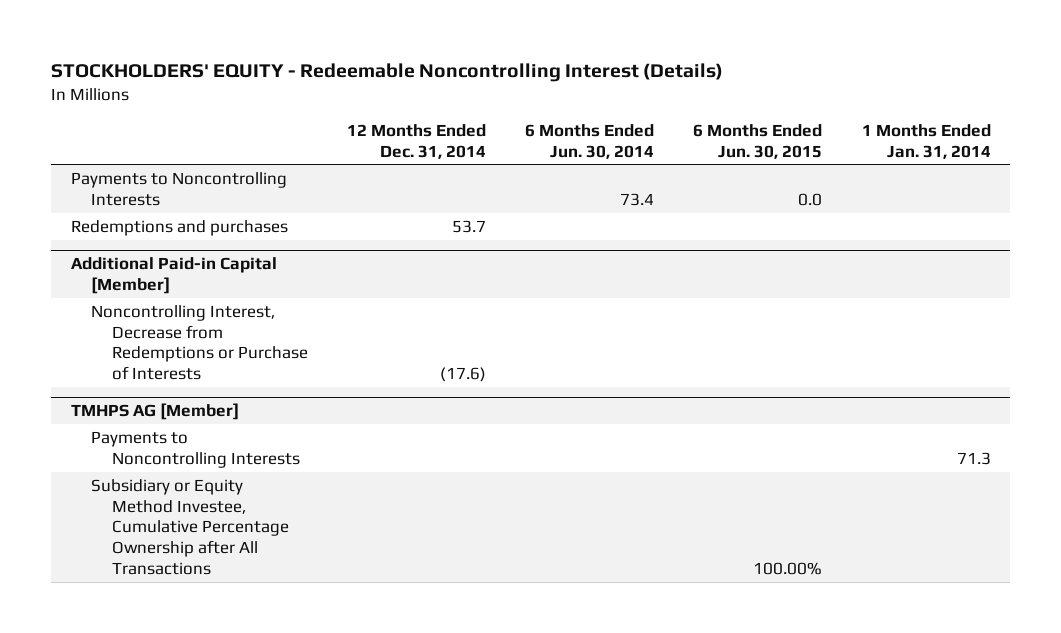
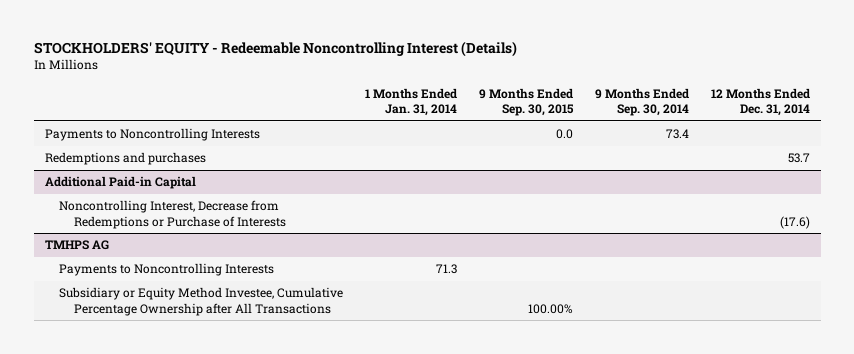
[525,123,655,159] 6 Months Ended Jun. 30, 2014 -> none
[693,123,823,159] 6 Months Ended Jun. 30, 2015 -> none
none -> [478,87,574,116] 9 Months Ended Sep. 30, 2015
none -> [594,87,689,116] 9 Months Ended Sep. 30, 2014
[70,257,277,295] Additional Paid-in Capital [Member] -> [44,176,196,190] Additional Paid-in Capital
[70,403,239,421] TMHPS AG [Member] -> [44,240,109,251] TMHPS AG

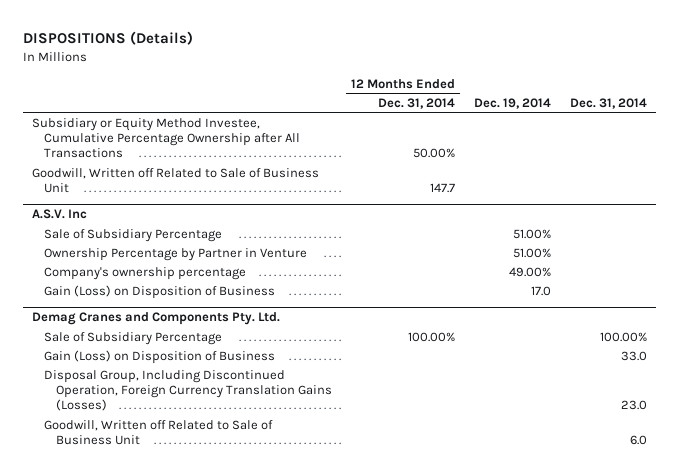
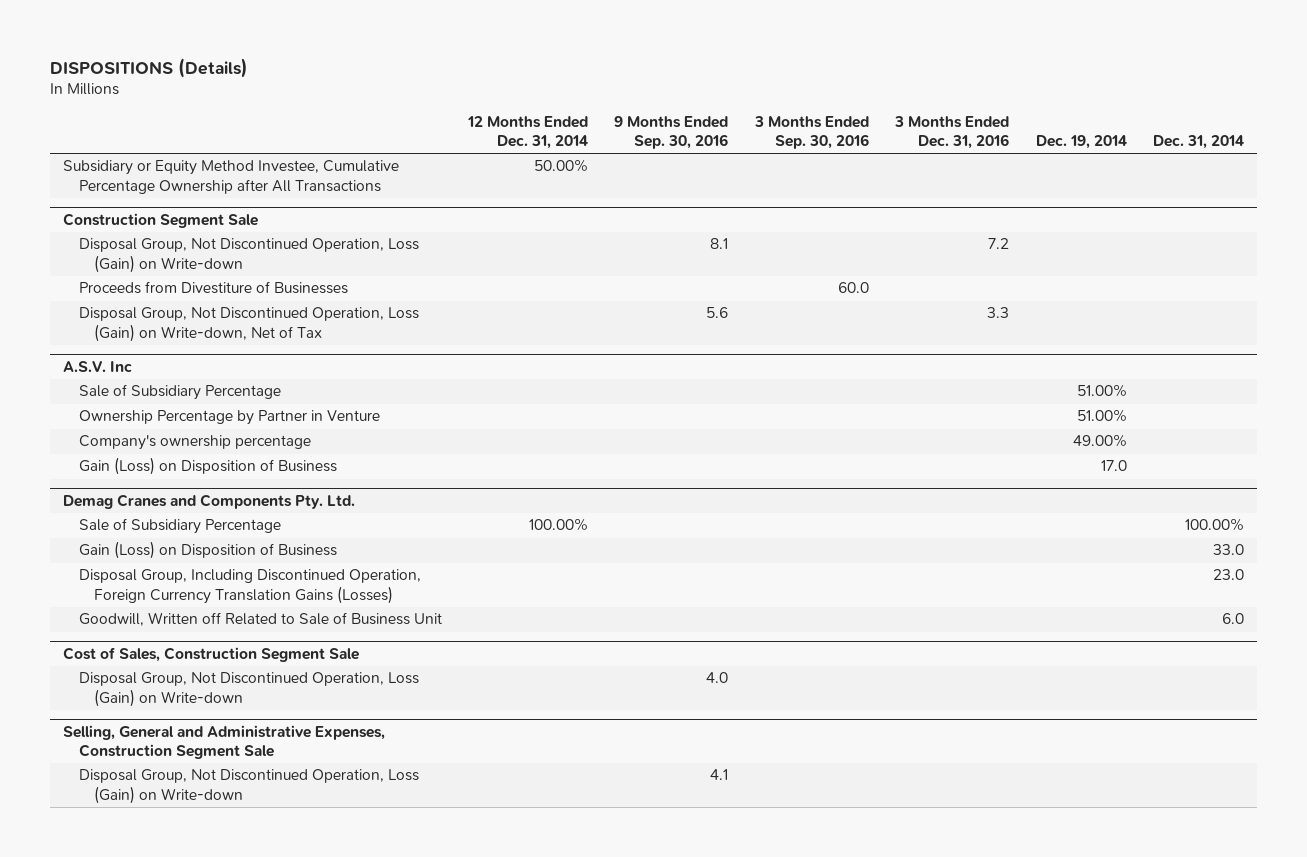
none -> [614,116,729,150] 9 Months Ended Sep. 30, 2016
none -> [753,116,869,150] 3 Months Ended Sep. 30, 2016
none -> [894,116,1010,150] 3 Months Ended Dec. 31, 2016
[32,167,320,193] Goodwill, Written off Related to Sale of Business Unit -> none
none -> [63,213,259,229] Construction Segment Sale
none -> [78,238,419,273] Disposal Group, Not Discontinued Operation, Loss (Gain) on Write-down
none -> [78,281,348,295] Proceeds from Divestiture of Businesses
none -> [78,307,419,342] Disposal Group, Not Discontinued Operation, Loss (Gain) on Write-down, Net of Tax
none -> [63,647,360,663] Cost of Sales, Construction Segment Sale
none -> [78,672,419,707] Disposal Group, Not Discontinued Operation, Loss (Gain) on Write-down
none -> [63,725,386,760] Selling, General and Administrative Expenses, Construction Segment Sale
none -> [78,769,419,804] Disposal Group, Not Discontinued Operation, Loss (Gain) on Write-down

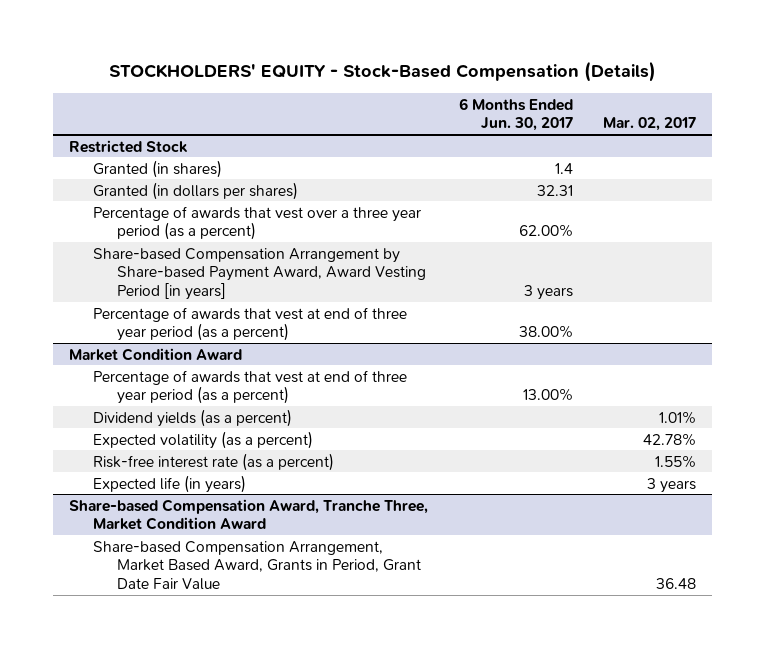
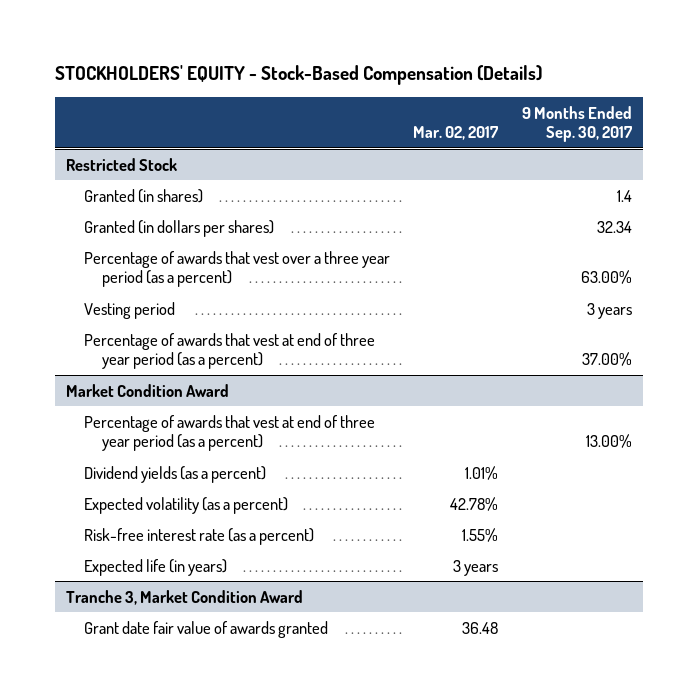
[458,97,573,132] 6 Months Ended Jun. 30, 2017 -> none
none -> [521,105,633,142] 9 Months Ended Sep. 30, 2017
[92,247,426,300] Share-based Compensation Arrangement by Share-based Payment Award, Award Vesting Period [in years] -> [84,301,176,319] Vesting period
[68,498,428,531] Share-based Compensation Award, Tranche Three, Market Condition Award -> none
[92,540,421,590] Share-based Compensation Arrangement, Market Based Award, Grants in Period, Grant Date Fair Value -> none
none -> [66,589,304,605] Tranche 3, Market Condition Award
none -> [84,620,329,638] Grant date fair value of awards granted

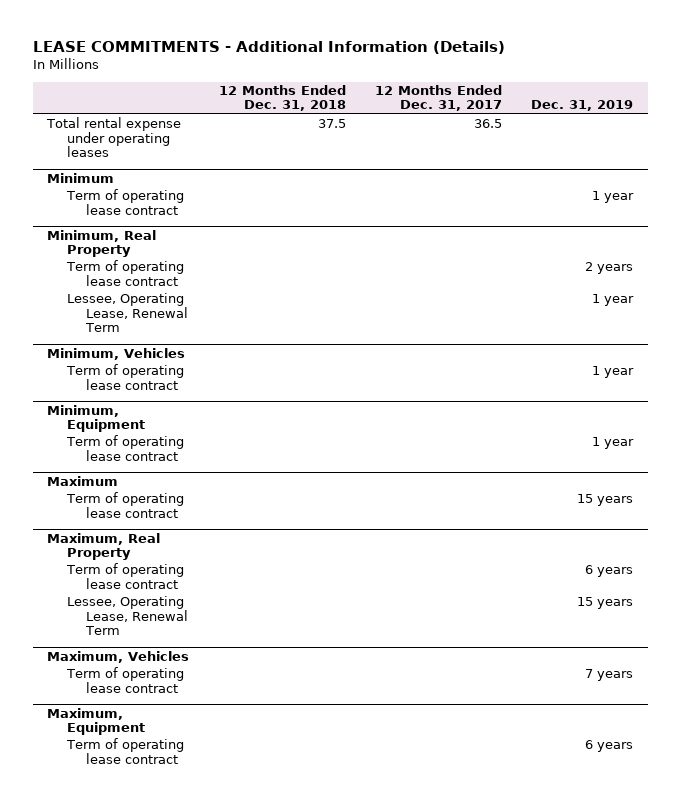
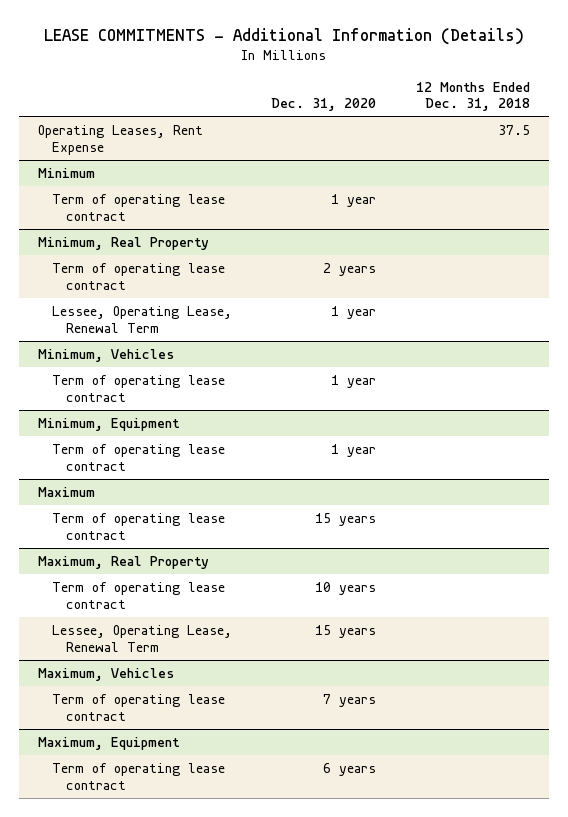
[374,84,502,112] 12 Months Ended Dec. 31, 2017 -> none
[531,100,634,112] Dec. 31, 2019 -> none
none -> [271,98,377,112] Dec. 31, 2020
[46,117,182,158] Total rental expense under operating leases -> [38,124,204,155] Operating Leases, Rent Expense

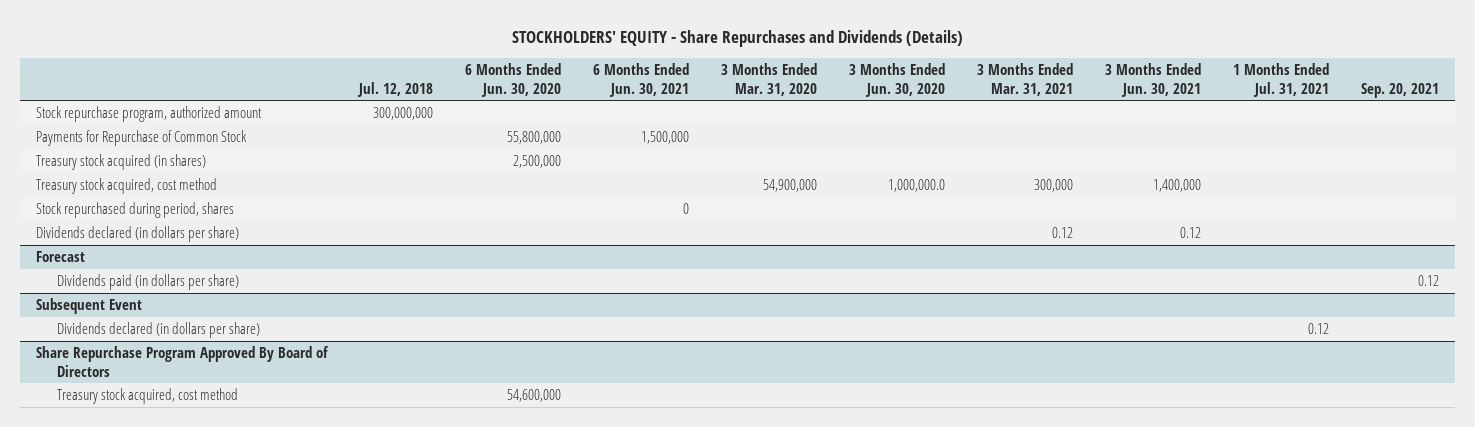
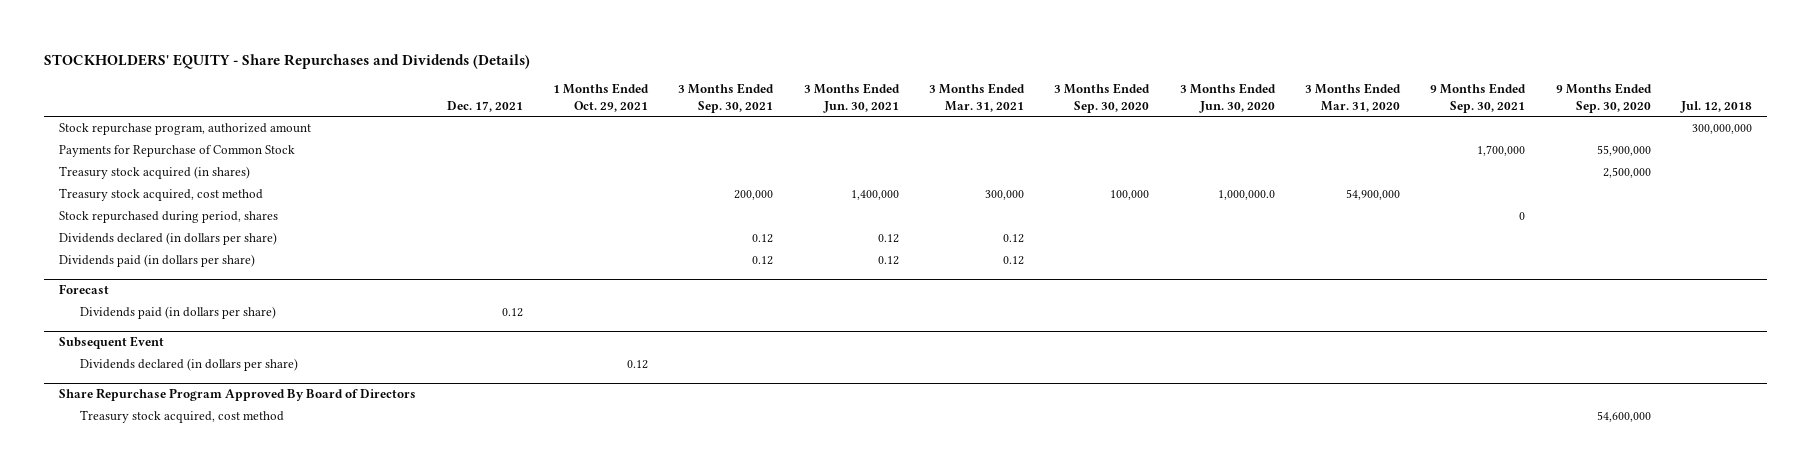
[464,63,561,97] 6 Months Ended Jun. 30, 2020 -> none
[593,63,690,97] 6 Months Ended Jun. 30, 2021 -> none
[1233,63,1330,97] 1 Months Ended Jul. 31, 2021 -> none
[1361,82,1440,98] Sep. 20, 2021 -> none
none -> [446,100,523,112] Dec. 17, 2021
none -> [553,83,650,112] 1 Months Ended Oct. 29, 2021
none -> [678,83,775,113] 3 Months Ended Sep. 30, 2021
none -> [1054,83,1151,113] 3 Months Ended Sep. 30, 2020
none -> [1430,83,1527,113] 9 Months Ended Sep. 30, 2021
none -> [1555,83,1652,113] 9 Months Ended Sep. 30, 2020
none -> [59,254,256,268] Dividends paid (in dollars per share)

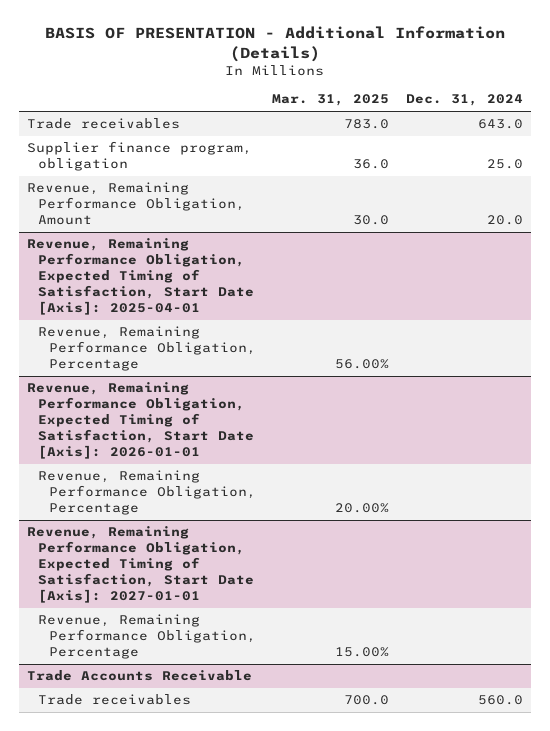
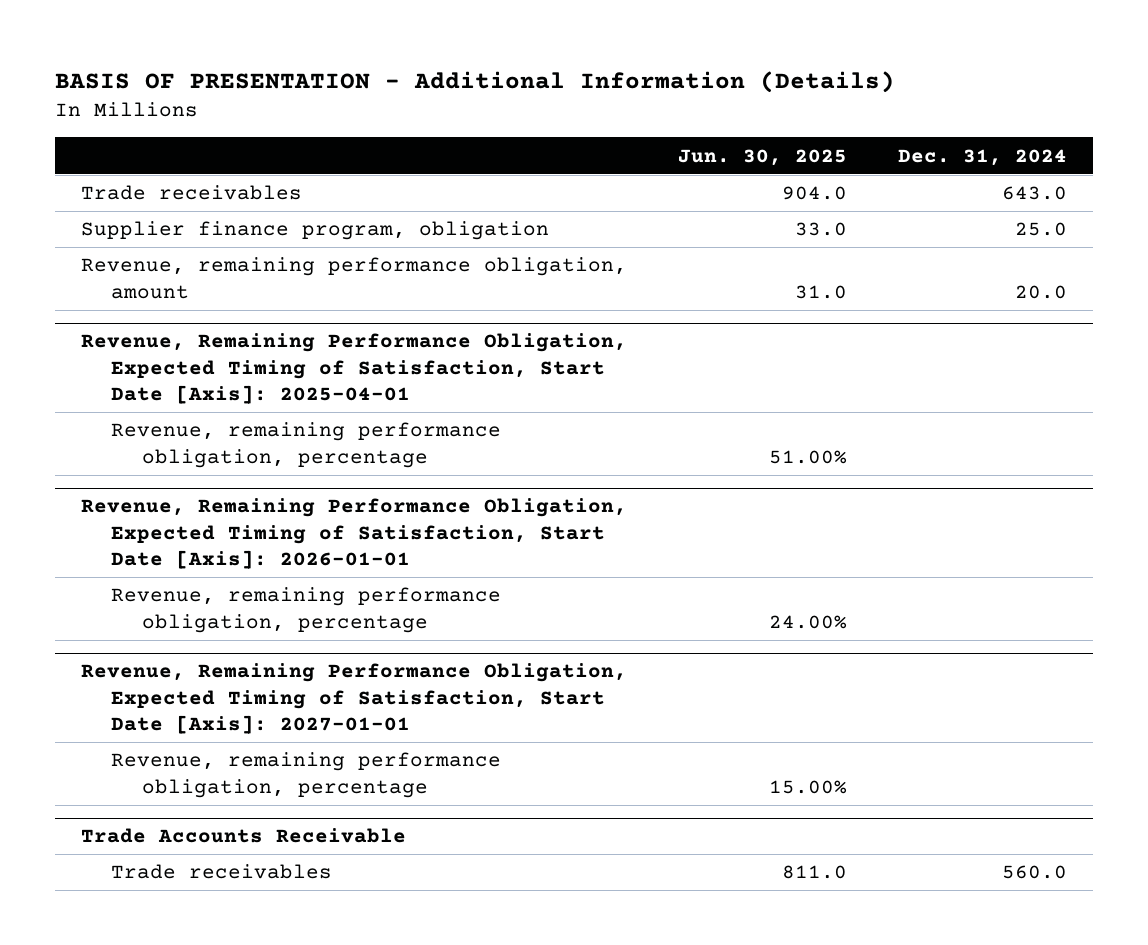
[272,94,390,107] Mar. 31, 2025 -> none
none -> [677,148,847,166] Jun. 30, 2025
[27,182,245,226] Revenue, Remaining Performance Obligation, Amount -> [80,257,627,299] Revenue, remaining performance obligation, amount
[37,326,256,372] Revenue, Remaining Performance Obligation, Percentage -> [111,422,502,468] Revenue, remaining performance obligation, percentage
[37,470,256,516] Revenue, Remaining Performance Obligation, Percentage -> [111,587,502,633] Revenue, remaining performance obligation, percentage
[37,614,256,660] Revenue, Remaining Performance Obligation, Percentage -> [111,752,502,798] Revenue, remaining performance obligation, percentage

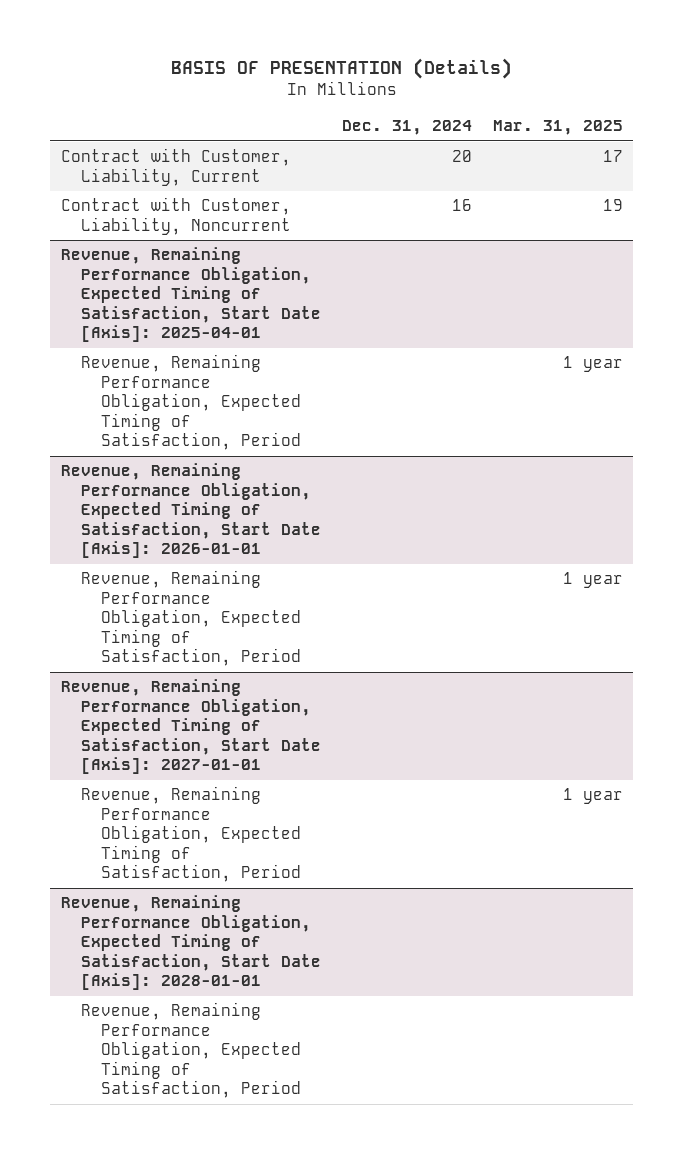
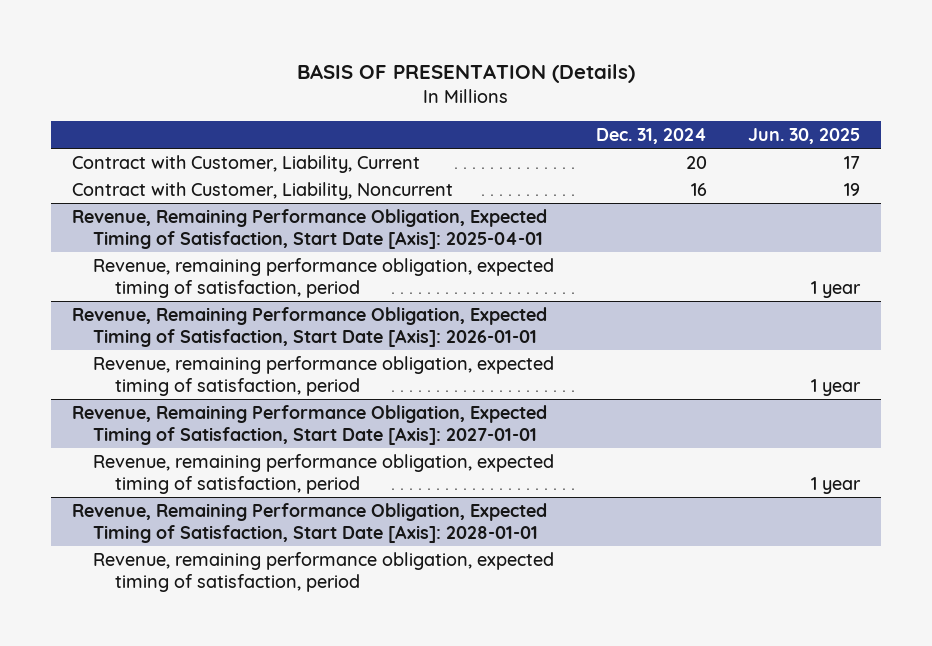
[492,120,623,136] Mar. 31, 2025 -> none
none -> [748,127,861,144] Jun. 30, 2025
[81,354,302,451] Revenue, Remaining Performance Obligation, Expected Timing of Satisfaction, Period -> [93,257,555,298] Revenue, remaining performance obligation, expected timing of satisfaction, period
[81,570,302,667] Revenue, Remaining Performance Obligation, Expected Timing of Satisfaction, Period -> [93,355,555,396] Revenue, remaining performance obligation, expected timing of satisfaction, period
[81,786,302,883] Revenue, Remaining Performance Obligation, Expected Timing of Satisfaction, Period -> [93,453,555,494] Revenue, remaining performance obligation, expected timing of satisfaction, period
[81,1002,302,1099] Revenue, Remaining Performance Obligation, Expected Timing of Satisfaction, Period -> [93,551,555,592] Revenue, remaining performance obligation, expected timing of satisfaction, period

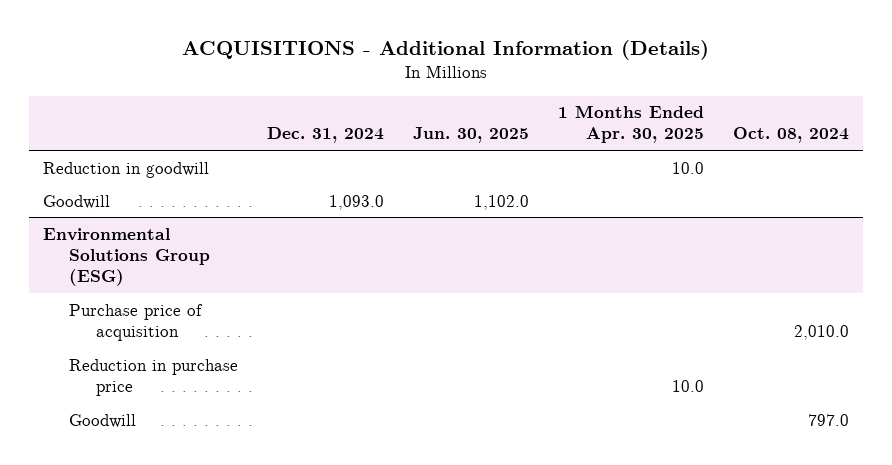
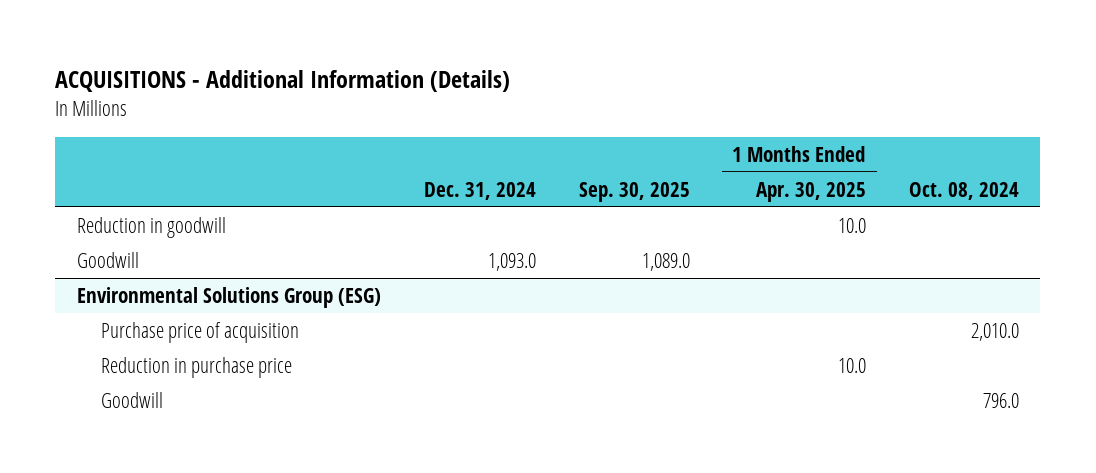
[413,127,530,144] Jun. 30, 2025 -> none
none -> [578,181,690,202] Sep. 30, 2025
[807,413,849,426] 797.0 -> [982,392,1019,408] 796.0

